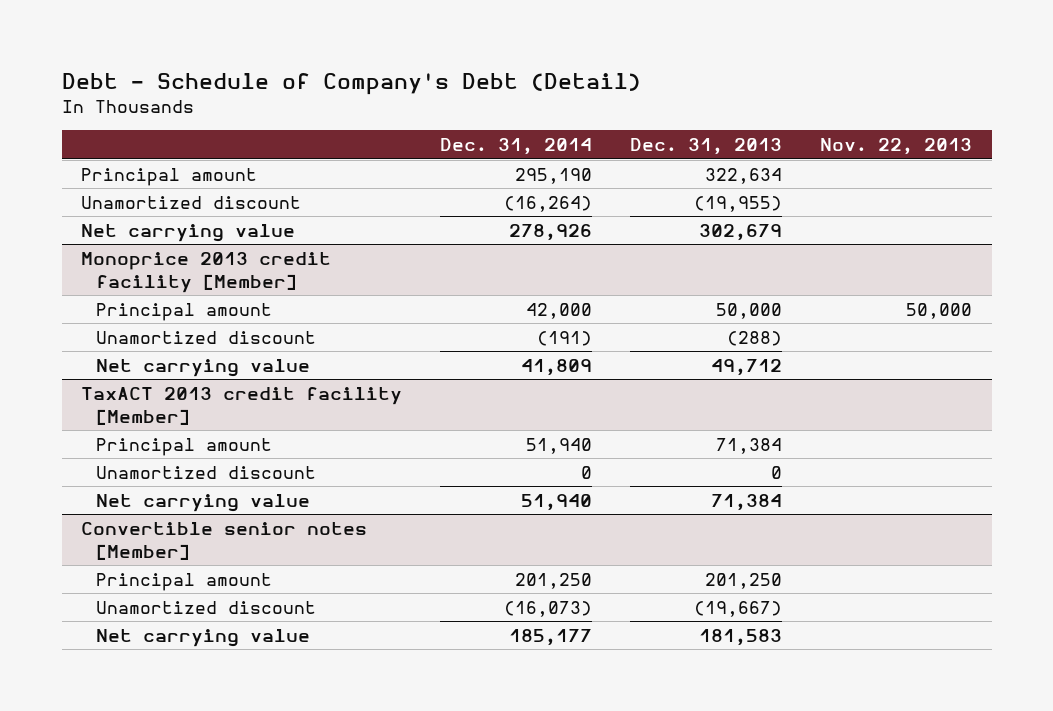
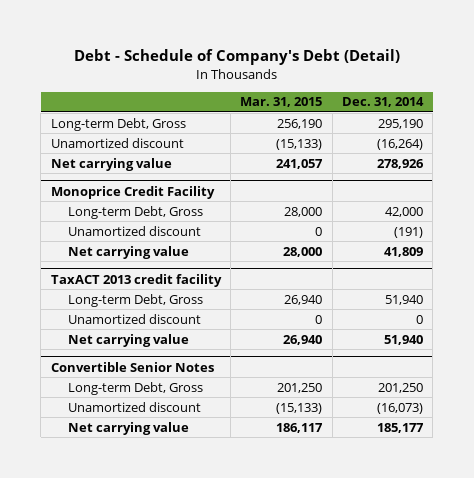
[630,138,783,156] Dec. 31, 2013 -> none
[820,138,973,156] Nov. 22, 2013 -> none
none -> [240,97,323,108] Mar. 31, 2015
[80,167,257,186] Principal amount -> [50,117,186,131] Long-term Debt, Gross
[96,302,273,321] Principal amount -> none
[80,251,331,293] Monoprice 2013 credit facility [Member] -> [50,185,215,199] Monoprice Credit Facility
none -> [67,205,203,219] Long-term Debt, Gross
[80,386,402,425] TaxACT 2013 credit facility [Member] -> [50,273,222,287] TaxACT 2013 credit facility
[96,437,273,456] Principal amount -> [67,293,203,307] Long-term Debt, Gross
[80,521,367,560] Convertible senior notes [Member] -> [50,361,214,372] Convertible Senior Notes
[96,572,273,591] Principal amount -> [67,381,203,395] Long-term Debt, Gross

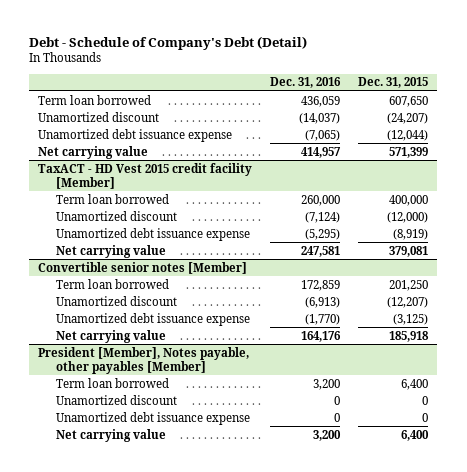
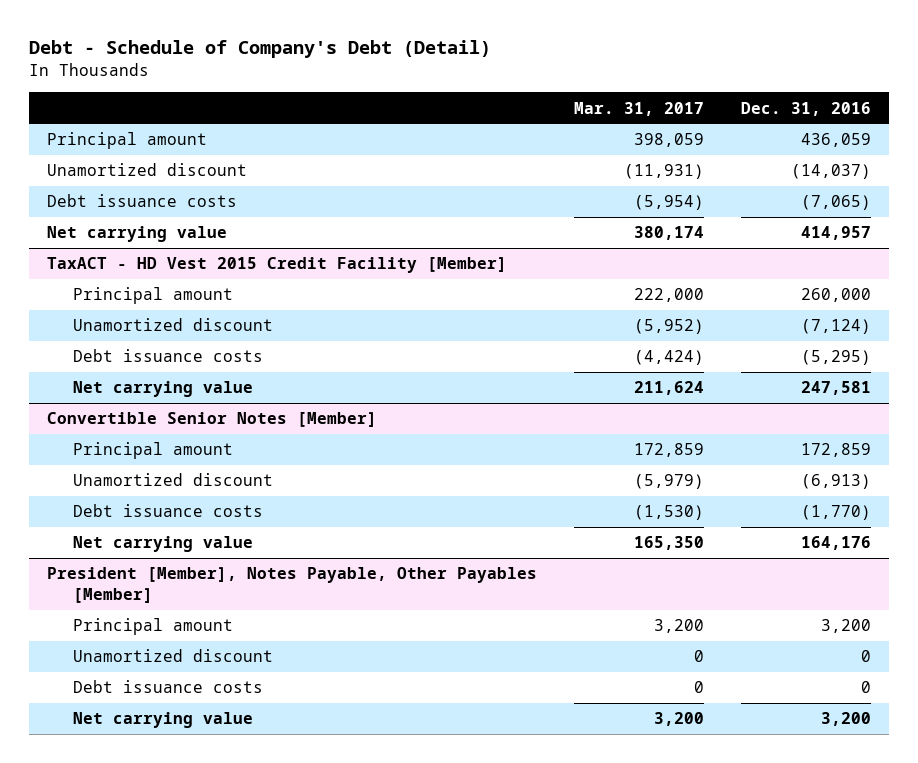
[358,77,429,89] Dec. 31, 2015 -> none
none -> [574,101,705,116] Mar. 31, 2017
[38,94,152,105] Term loan borrowed -> [47,132,208,150] Principal amount
[38,128,233,142] Unamortized debt issuance expense -> [47,194,238,208] Debt issuance costs
[38,162,253,189] TaxACT - HD Vest 2015 credit facility [Member] -> [47,257,508,274] TaxACT - HD Vest 2015 Credit Facility [Member]
[56,193,170,204] Term loan borrowed -> [72,287,233,305] Principal amount
[56,227,251,241] Unamortized debt issuance expense -> [72,349,263,363] Debt issuance costs
[38,261,248,274] Convertible senior notes [Member] -> [47,412,378,428] Convertible Senior Notes [Member]
[56,278,170,289] Term loan borrowed -> [72,442,233,460] Principal amount
[56,312,251,326] Unamortized debt issuance expense -> [72,504,263,518] Debt issuance costs
[38,346,250,374] President [Member], Notes payable, other payables [Member] -> [47,567,538,604] President [Member], Notes Payable, Other Payables [Member]
[56,377,170,388] Term loan borrowed -> [72,618,233,636] Principal amount
[56,411,251,425] Unamortized debt issuance expense -> [72,680,263,694] Debt issuance costs

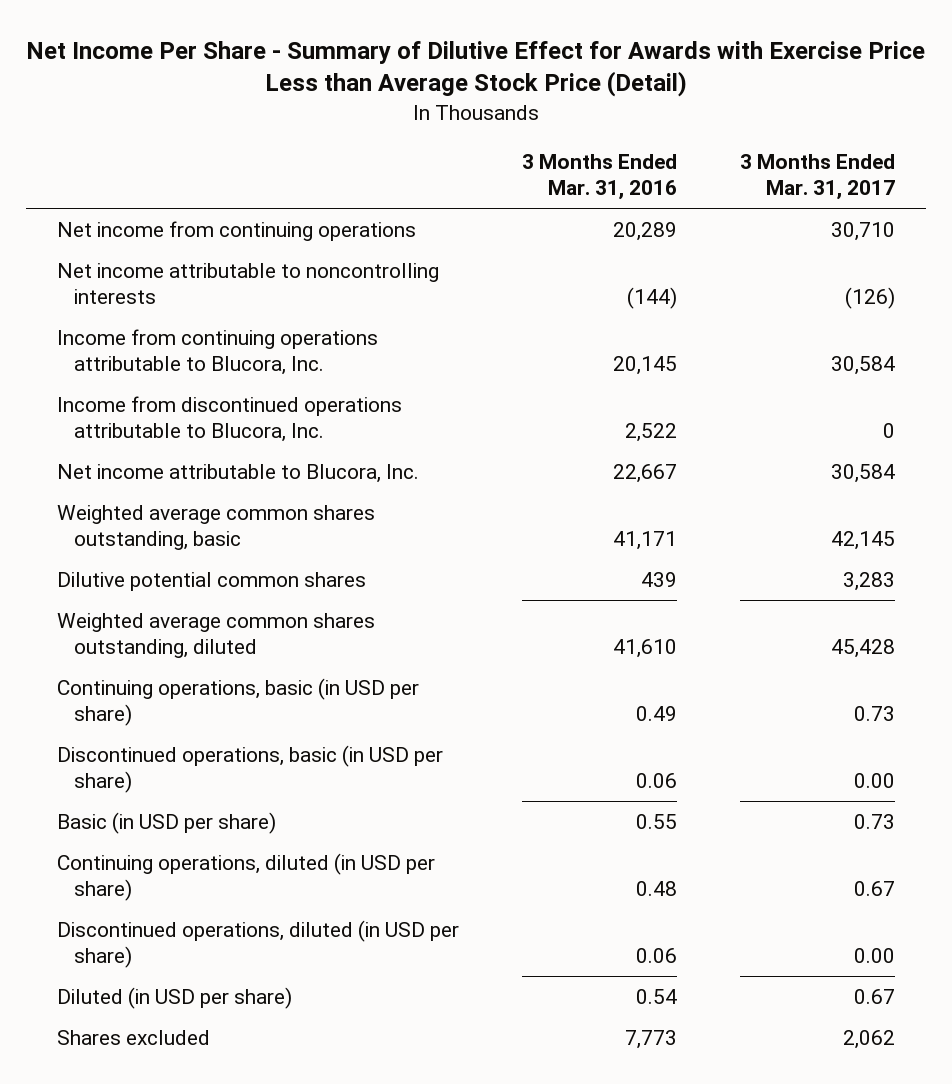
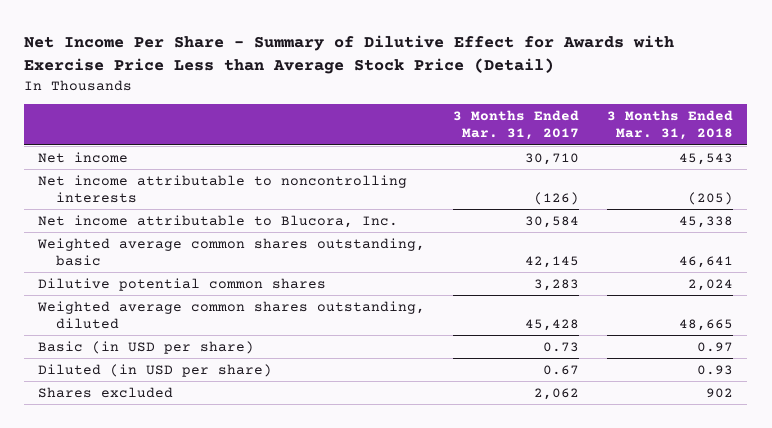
[522,154,678,201] 3 Months Ended Mar. 31, 2016 -> none
none -> [607,110,734,141] 3 Months Ended Mar. 31, 2018
[57,221,417,242] Net income from continuing operations -> [38,151,129,163] Net income
[57,329,379,376] Income from continuing operations attributable to Blucora, Inc. -> none
[57,396,403,443] Income from discontinued operations attributable to Blucora, Inc. -> none
[57,678,420,727] Continuing operations, basic (in USD per share) -> none
[57,745,444,794] Discontinued operations, basic (in USD per share) -> none
[57,853,436,902] Continuing operations, diluted (in USD per share) -> none
[57,920,460,969] Discontinued operations, diluted (in USD per share) -> none

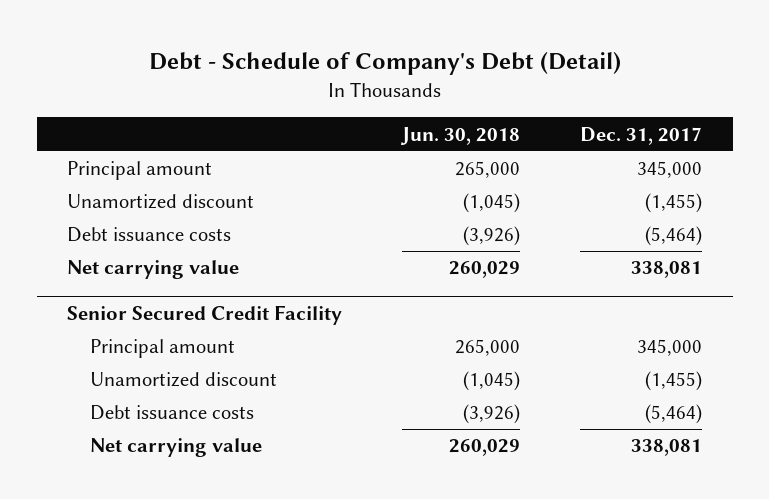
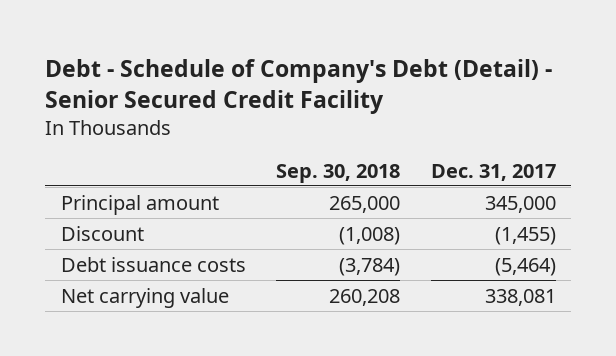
[148,51,621,75] Debt - Schedule of Company's Debt (Detail) -> [45,58,553,114] Debt - Schedule of Company's Debt (Detail) - Senior Secured Credit Facility
[400,126,521,145] Jun. 30, 2018 -> none
none -> [276,163,401,183] Sep. 30, 2018
[66,227,231,243] Debt issuance costs -> none
[66,260,239,280] Net carrying value -> none
[66,305,342,326] Senior Secured Credit Facility -> none
[90,339,236,359] Principal amount -> none
[90,372,278,388] Unamortized discount -> none
[66,194,254,210] Unamortized discount -> [60,225,144,241] Discount

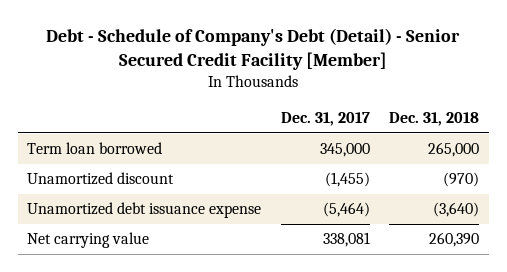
[45,58,553,114] Debt - Schedule of Company's Debt (Detail) - Senior Secured Credit Facility -> [46,27,461,71] Debt - Schedule of Company's Debt (Detail) - Senior Secured Credit Facility [Member]
[276,163,401,183] Sep. 30, 2018 -> none
none -> [389,112,480,127] Dec. 31, 2018
[60,194,219,215] Principal amount -> [27,142,163,155] Term loan borrowed
[60,225,144,241] Discount -> [27,172,175,186] Unamortized discount
[60,256,246,272] Debt issuance costs -> [27,202,262,219] Unamortized debt issuance expense

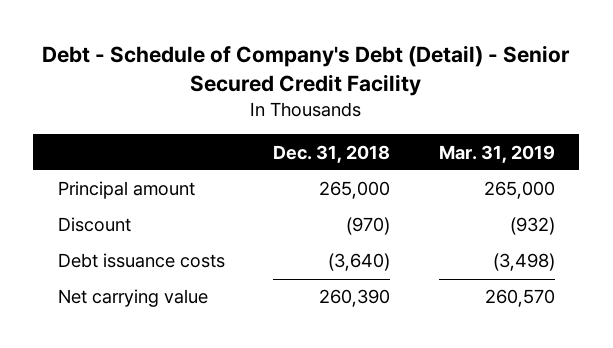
[46,27,461,71] Debt - Schedule of Company's Debt (Detail) - Senior Secured Credit Facility [Member] -> [42,44,571,96] Debt - Schedule of Company's Debt (Detail) - Senior Secured Credit Facility
[280,112,370,127] Dec. 31, 2017 -> none
none -> [439,144,556,163] Mar. 31, 2019
[27,142,163,155] Term loan borrowed -> [57,181,195,200] Principal amount
[27,172,175,186] Unamortized discount -> [57,217,131,233] Discount
[27,202,262,219] Unamortized debt issuance expense -> [57,253,225,269] Debt issuance costs

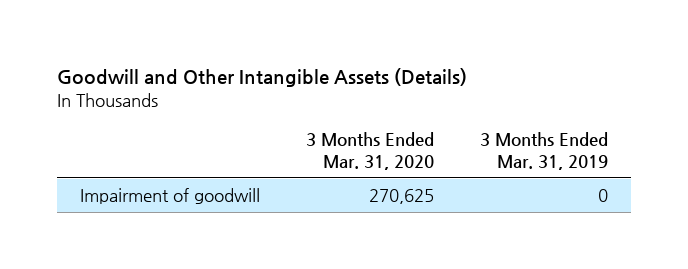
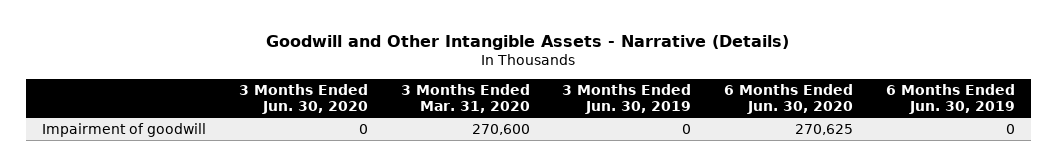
[57,68,468,88] Goodwill and Other Intangible Assets (Details) -> [266,34,790,50] Goodwill and Other Intangible Assets - Narrative (Details)
[479,132,608,170] 3 Months Ended Mar. 31, 2019 -> none
none -> [238,83,368,114] 3 Months Ended Jun. 30, 2020
none -> [562,83,692,114] 3 Months Ended Jun. 30, 2019
none -> [724,83,854,114] 6 Months Ended Jun. 30, 2020
none -> [885,83,1015,114] 6 Months Ended Jun. 30, 2019
[369,189,435,205] 270,625 -> [471,124,530,136] 270,600

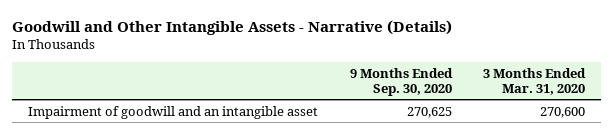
[238,83,368,114] 3 Months Ended Jun. 30, 2020 -> none
[562,83,692,114] 3 Months Ended Jun. 30, 2019 -> none
[724,83,854,114] 6 Months Ended Jun. 30, 2020 -> none
[885,83,1015,114] 6 Months Ended Jun. 30, 2019 -> none
none -> [349,67,453,96] 9 Months Ended Sep. 30, 2020
[42,123,207,138] Impairment of goodwill -> [27,105,318,119] Impairment of goodwill and an intangible asset

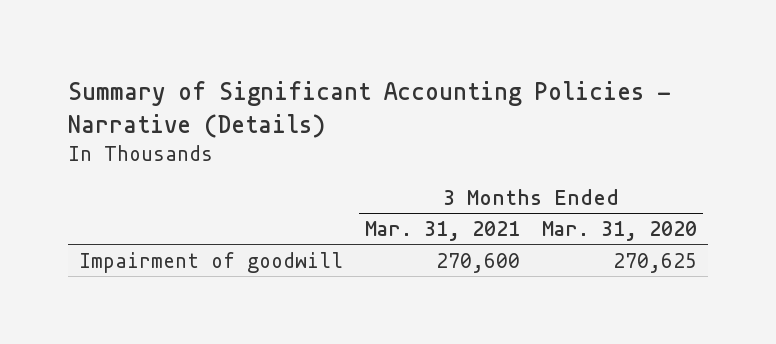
[12,19,453,35] Goodwill and Other Intangible Assets - Narrative (Details) -> [67,81,671,138] Summary of Significant Accounting Policies - Narrative (Details)
[349,67,453,96] 9 Months Ended Sep. 30, 2020 -> none
none -> [364,220,520,241] Mar. 31, 2021
[27,105,318,119] Impairment of goodwill and an intangible asset -> [78,251,343,273] Impairment of goodwill
[540,106,586,118] 270,600 -> [613,252,698,273] 270,625

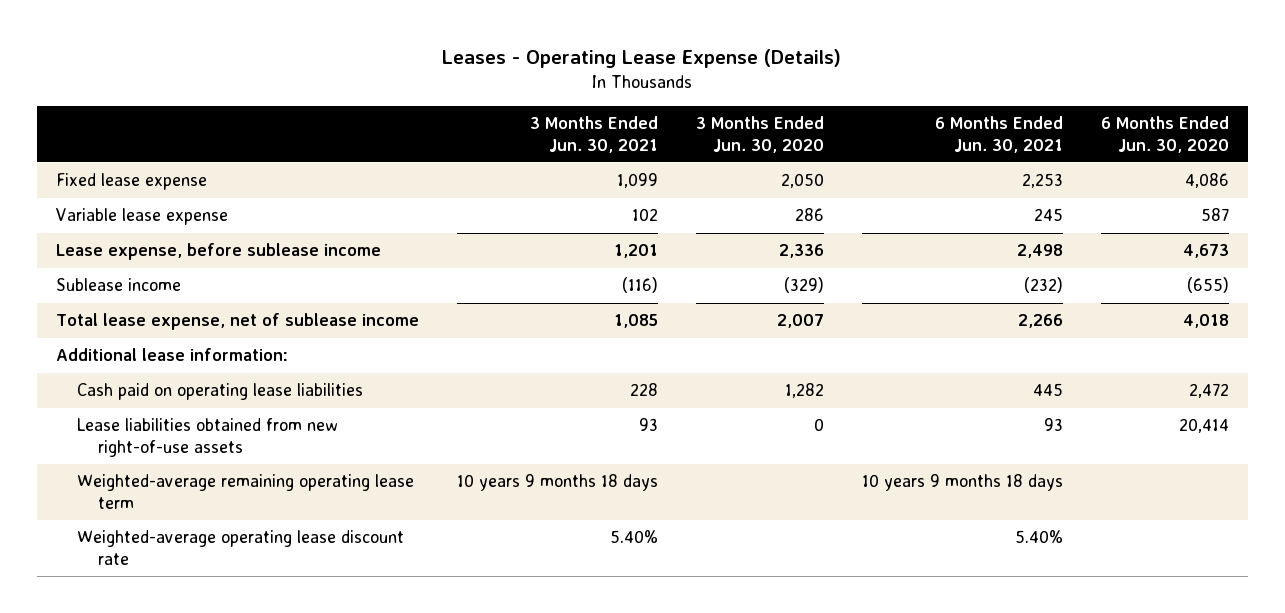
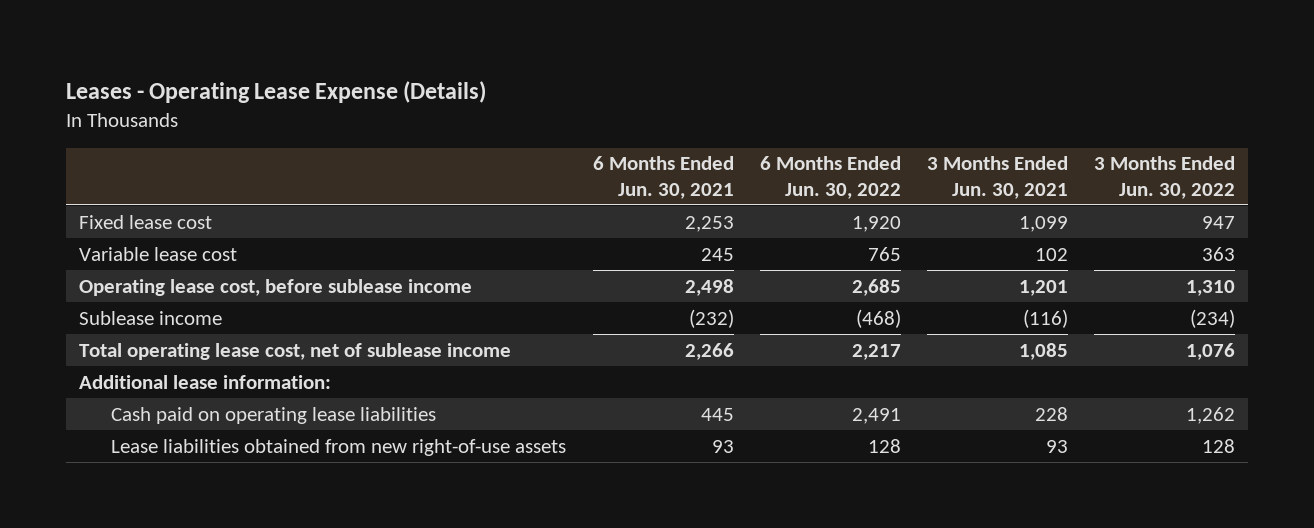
[695,116,824,153] 3 Months Ended Jun. 30, 2020 -> none
[1100,116,1229,153] 6 Months Ended Jun. 30, 2020 -> none
none -> [759,156,901,199] 6 Months Ended Jun. 30, 2022
none -> [1094,156,1236,199] 3 Months Ended Jun. 30, 2022
[55,173,207,191] Fixed lease expense -> [79,214,213,229] Fixed lease cost
[55,208,228,226] Variable lease expense -> [79,246,238,261] Variable lease cost
[55,243,381,261] Lease expense, before sublease income -> [79,278,473,296] Operating lease cost, before sublease income
[55,313,419,331] Total lease expense, net of sublease income -> [79,342,512,360] Total operating lease cost, net of sublease income
[77,474,415,509] Weighted-average remaining operating lease term -> none
[77,530,405,565] Weighted-average operating lease discount rate -> none

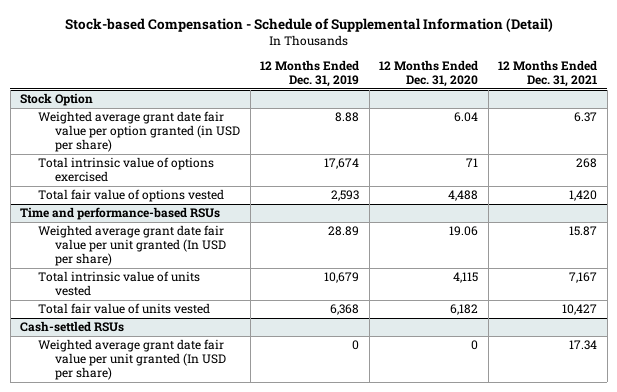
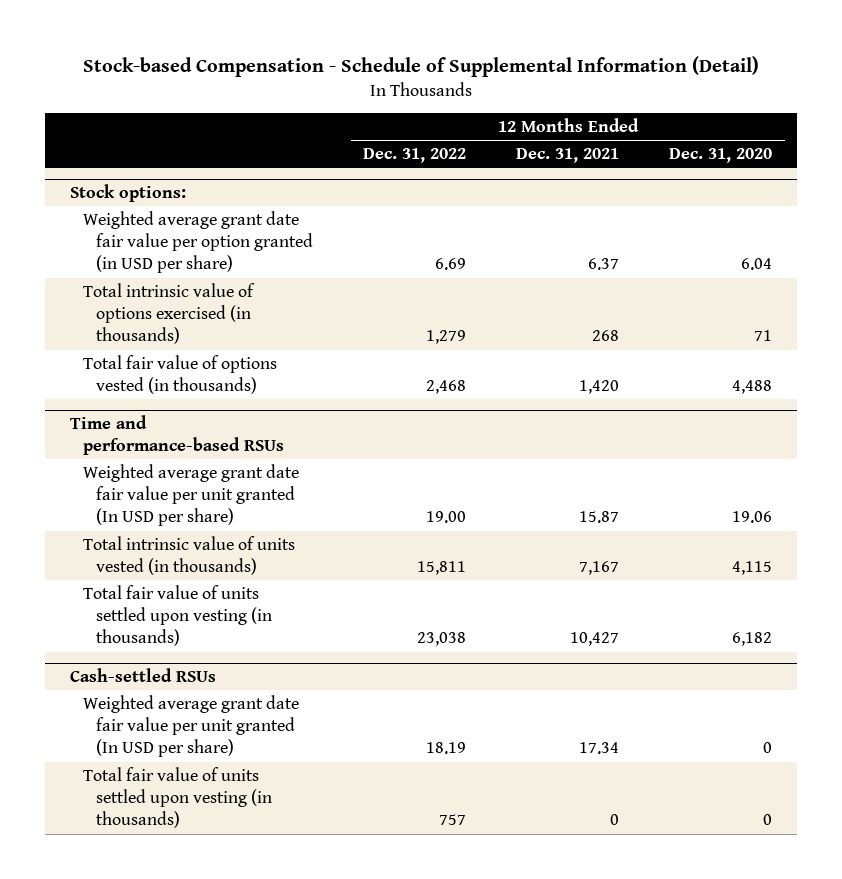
[260,59,360,88] 12 Months Ended Dec. 31, 2019 -> none
none -> [363,148,467,164] Dec. 31, 2022
[20,93,94,107] Stock Option -> [69,184,186,203] Stock options:
[37,157,214,183] Total intrinsic value of options exercised -> [82,282,255,345] Total intrinsic value of options exercised (in thousands)
[37,189,224,203] Total fair value of options vested -> [82,354,277,395] Total fair value of options vested (in thousands)
[37,271,200,297] Total intrinsic value of units vested -> [82,535,295,576] Total intrinsic value of units vested (in thousands)
[37,303,210,315] Total fair value of units vested -> [82,584,273,647] Total fair value of units settled upon vesting (in thousands)
none -> [82,766,273,829] Total fair value of units settled upon vesting (in thousands)

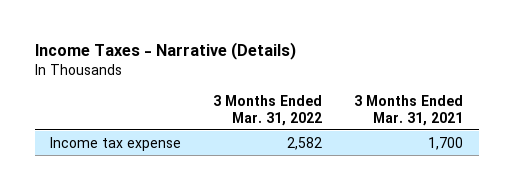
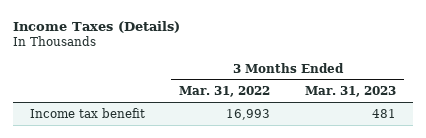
[34,42,296,61] Income Taxes - Narrative (Details) -> [12,20,180,33] Income Taxes (Details)
[354,94,464,126] 3 Months Ended Mar. 31, 2021 -> none
none -> [304,86,396,98] Mar. 31, 2023
[50,136,182,151] Income tax expense -> [29,108,145,119] Income tax benefit
[287,136,323,150] 2,582 -> [226,109,271,121] 16,993

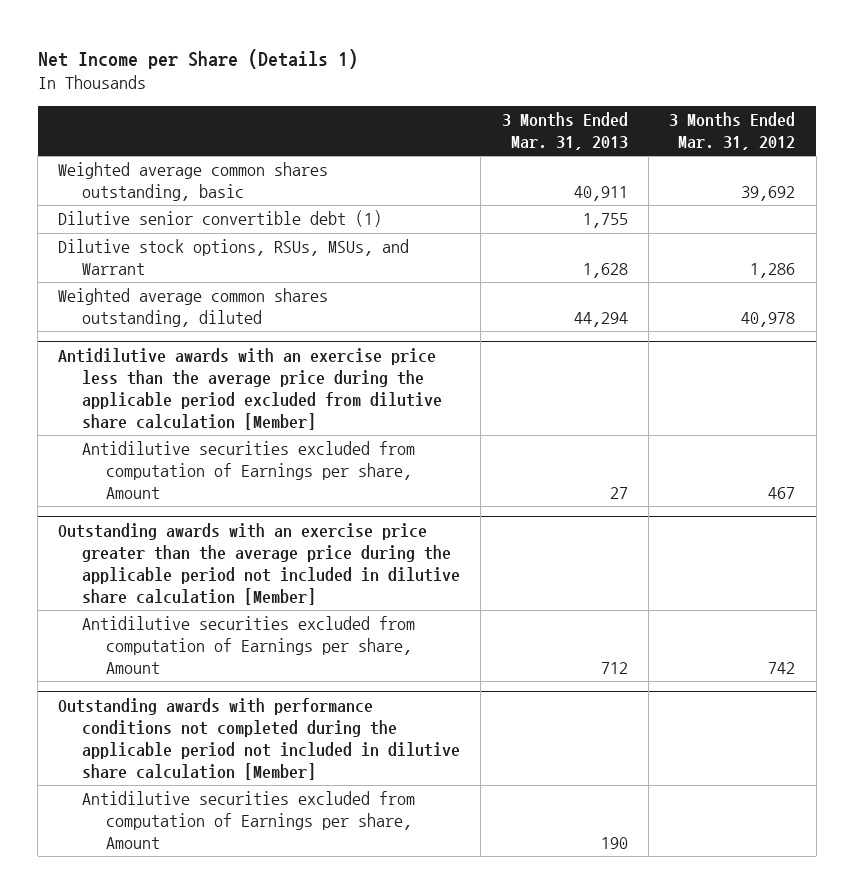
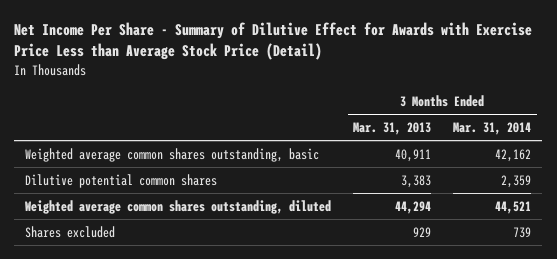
[37,48,358,69] Net Income per Share (Details 1) -> [14,22,533,61] Net Income Per Share - Summary of Dilutive Effect for Awards with Exercise Price Less than Average Stock Price (Detail)
[669,112,796,151] 3 Months Ended Mar. 31, 2012 -> none
none -> [453,121,532,135] Mar. 31, 2014
[58,210,383,228] Dilutive senior convertible debt (1) -> none
[58,239,410,276] Dilutive stock options, RSUs, MSUs, and Warrant -> none
none -> [25,173,218,188] Dilutive potential common shares
[58,348,443,431] Antidilutive awards with an exercise price less than the average price during the applicable period excluded from dilutive share calculation [Member] -> none
[82,441,416,500] Antidilutive securities excluded from computation of Earnings per share, Amount -> none
[58,523,461,606] Outstanding awards with an exercise price greater than the average price during the applicable period not included in dilutive share calculation [Member] -> none
[82,616,416,675] Antidilutive securities excluded from computation of Earnings per share, Amount -> none
[58,698,461,781] Outstanding awards with performance conditions not completed during the applicable period not included in dilutive share calculation [Member] -> none
[82,791,416,850] Antidilutive securities excluded from computation of Earnings per share, Amount -> none
none -> [25,225,116,238] Shares excluded

